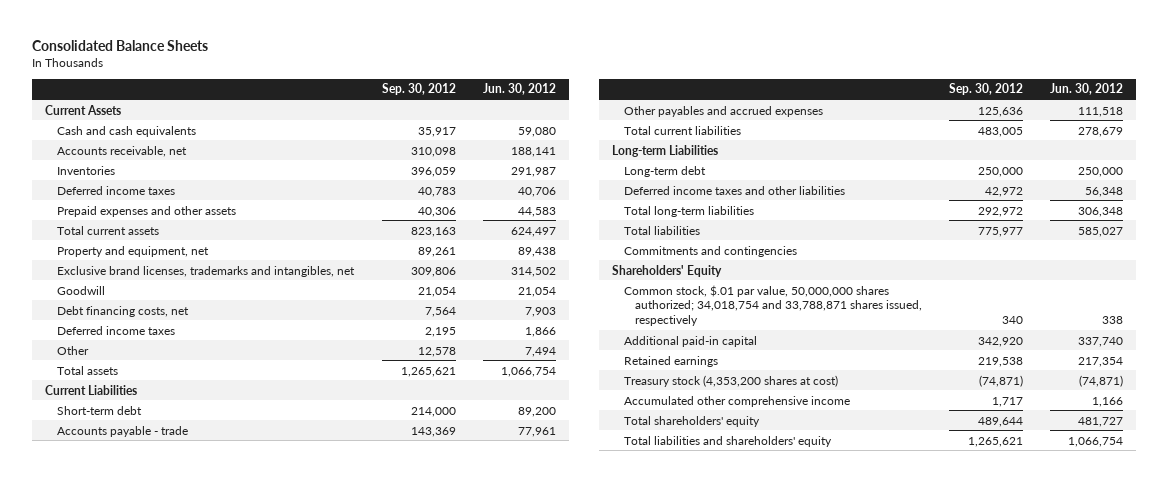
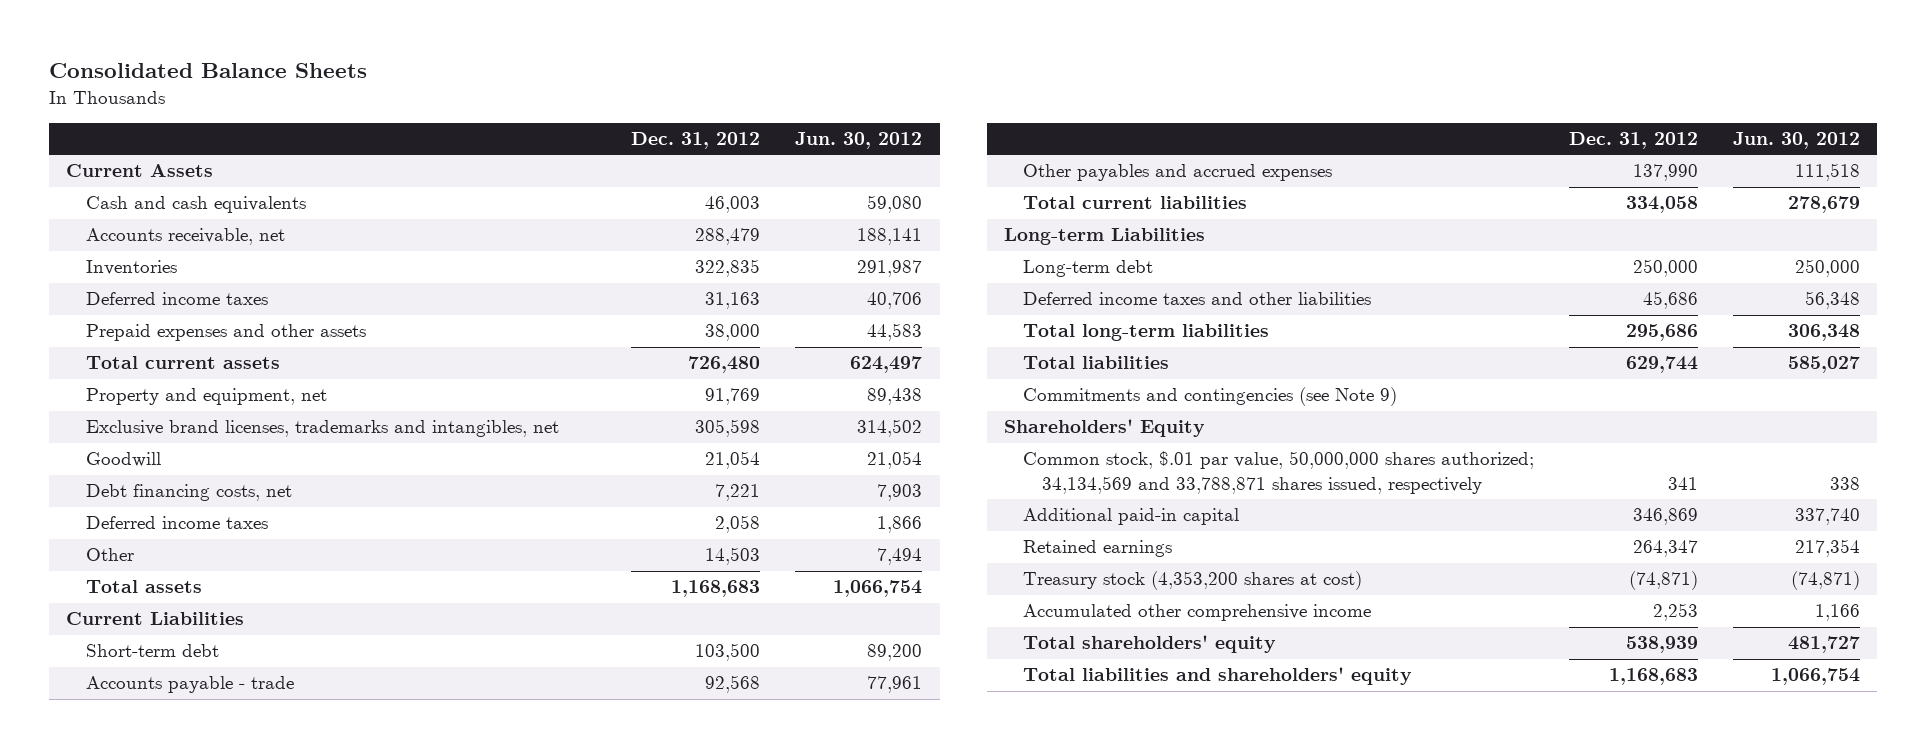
[382,83,457,96] Sep. 30, 2012 -> none
none -> [631,132,761,150] Dec. 31, 2012
[623,245,797,257] Commitments and contingencies -> [1023,387,1398,407] Commitments and contingencies (see Note 9)
[623,284,923,327] Common stock, $.01 par value, 50,000,000 shares authorized; 34,018,754 and 33,788,871 shares issued, respectively -> [1023,451,1535,494] Common stock, $.01 par value, 50,000,000 shares authorized; 34,134,569 and 33,788,871 shares issued, respectively

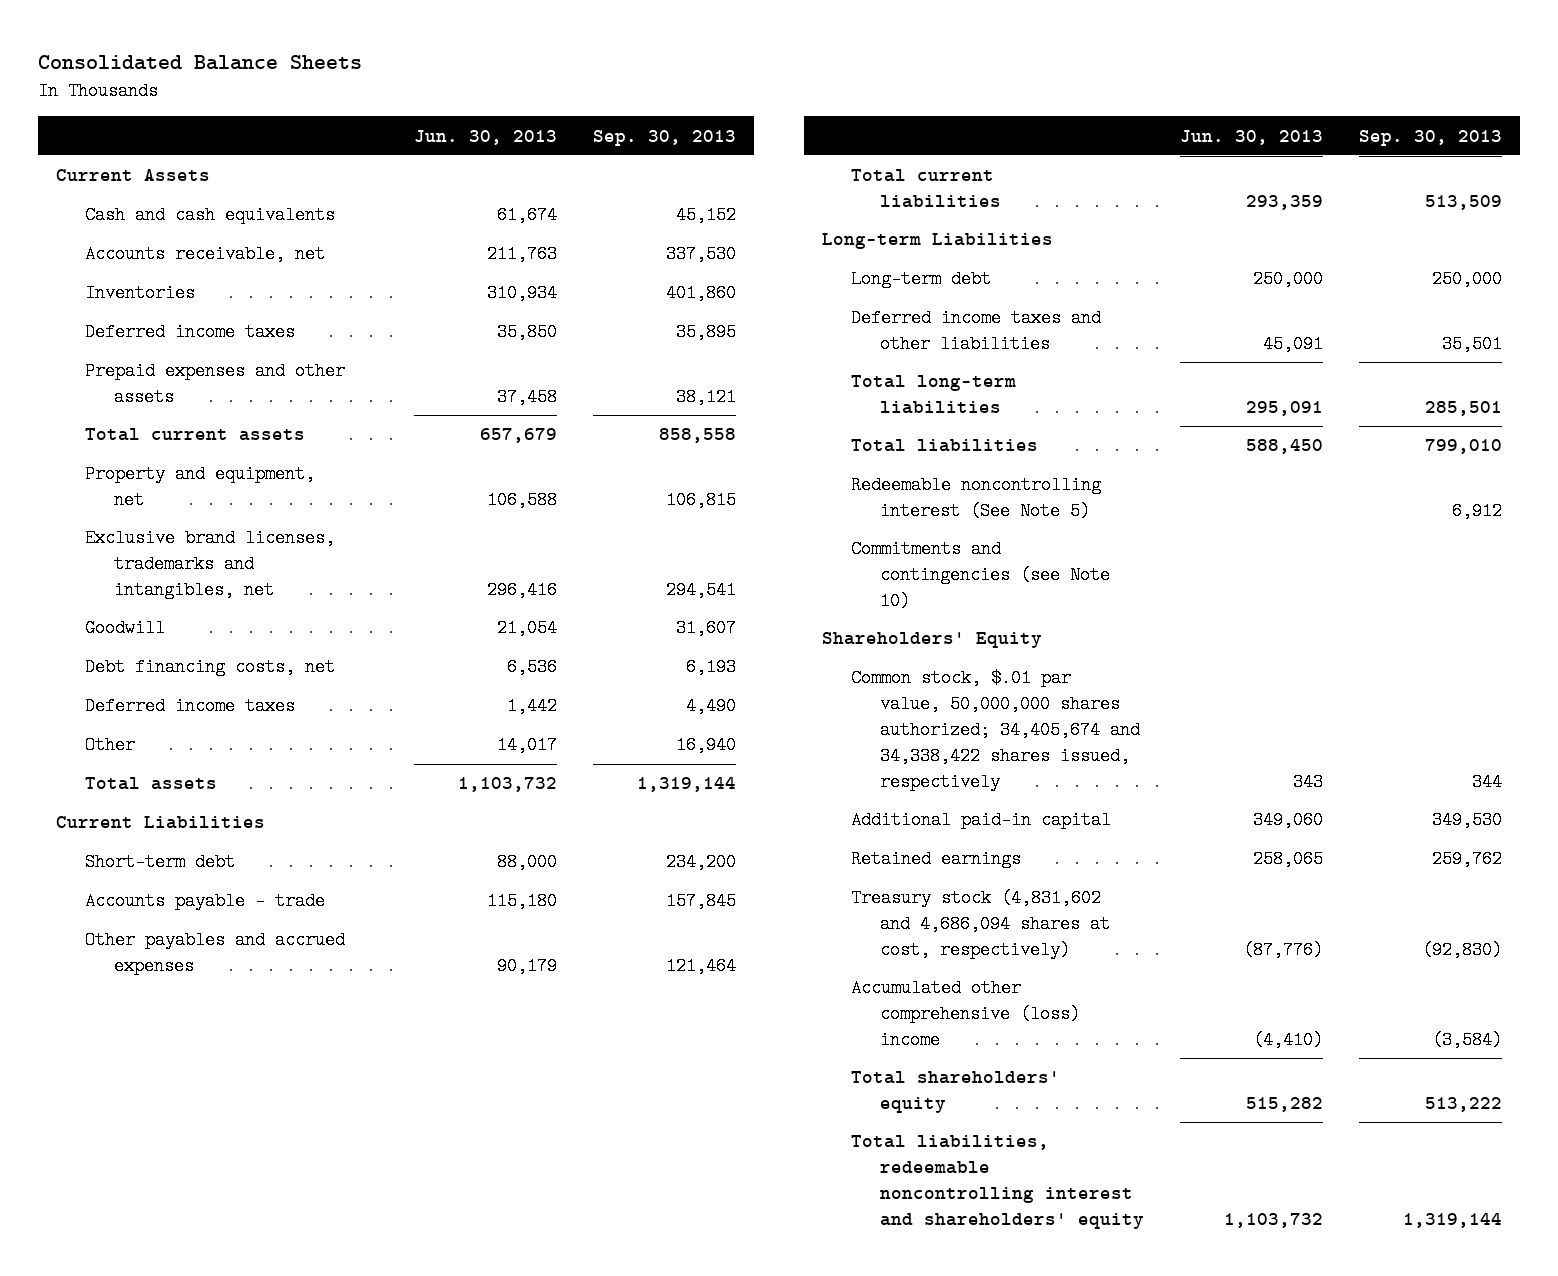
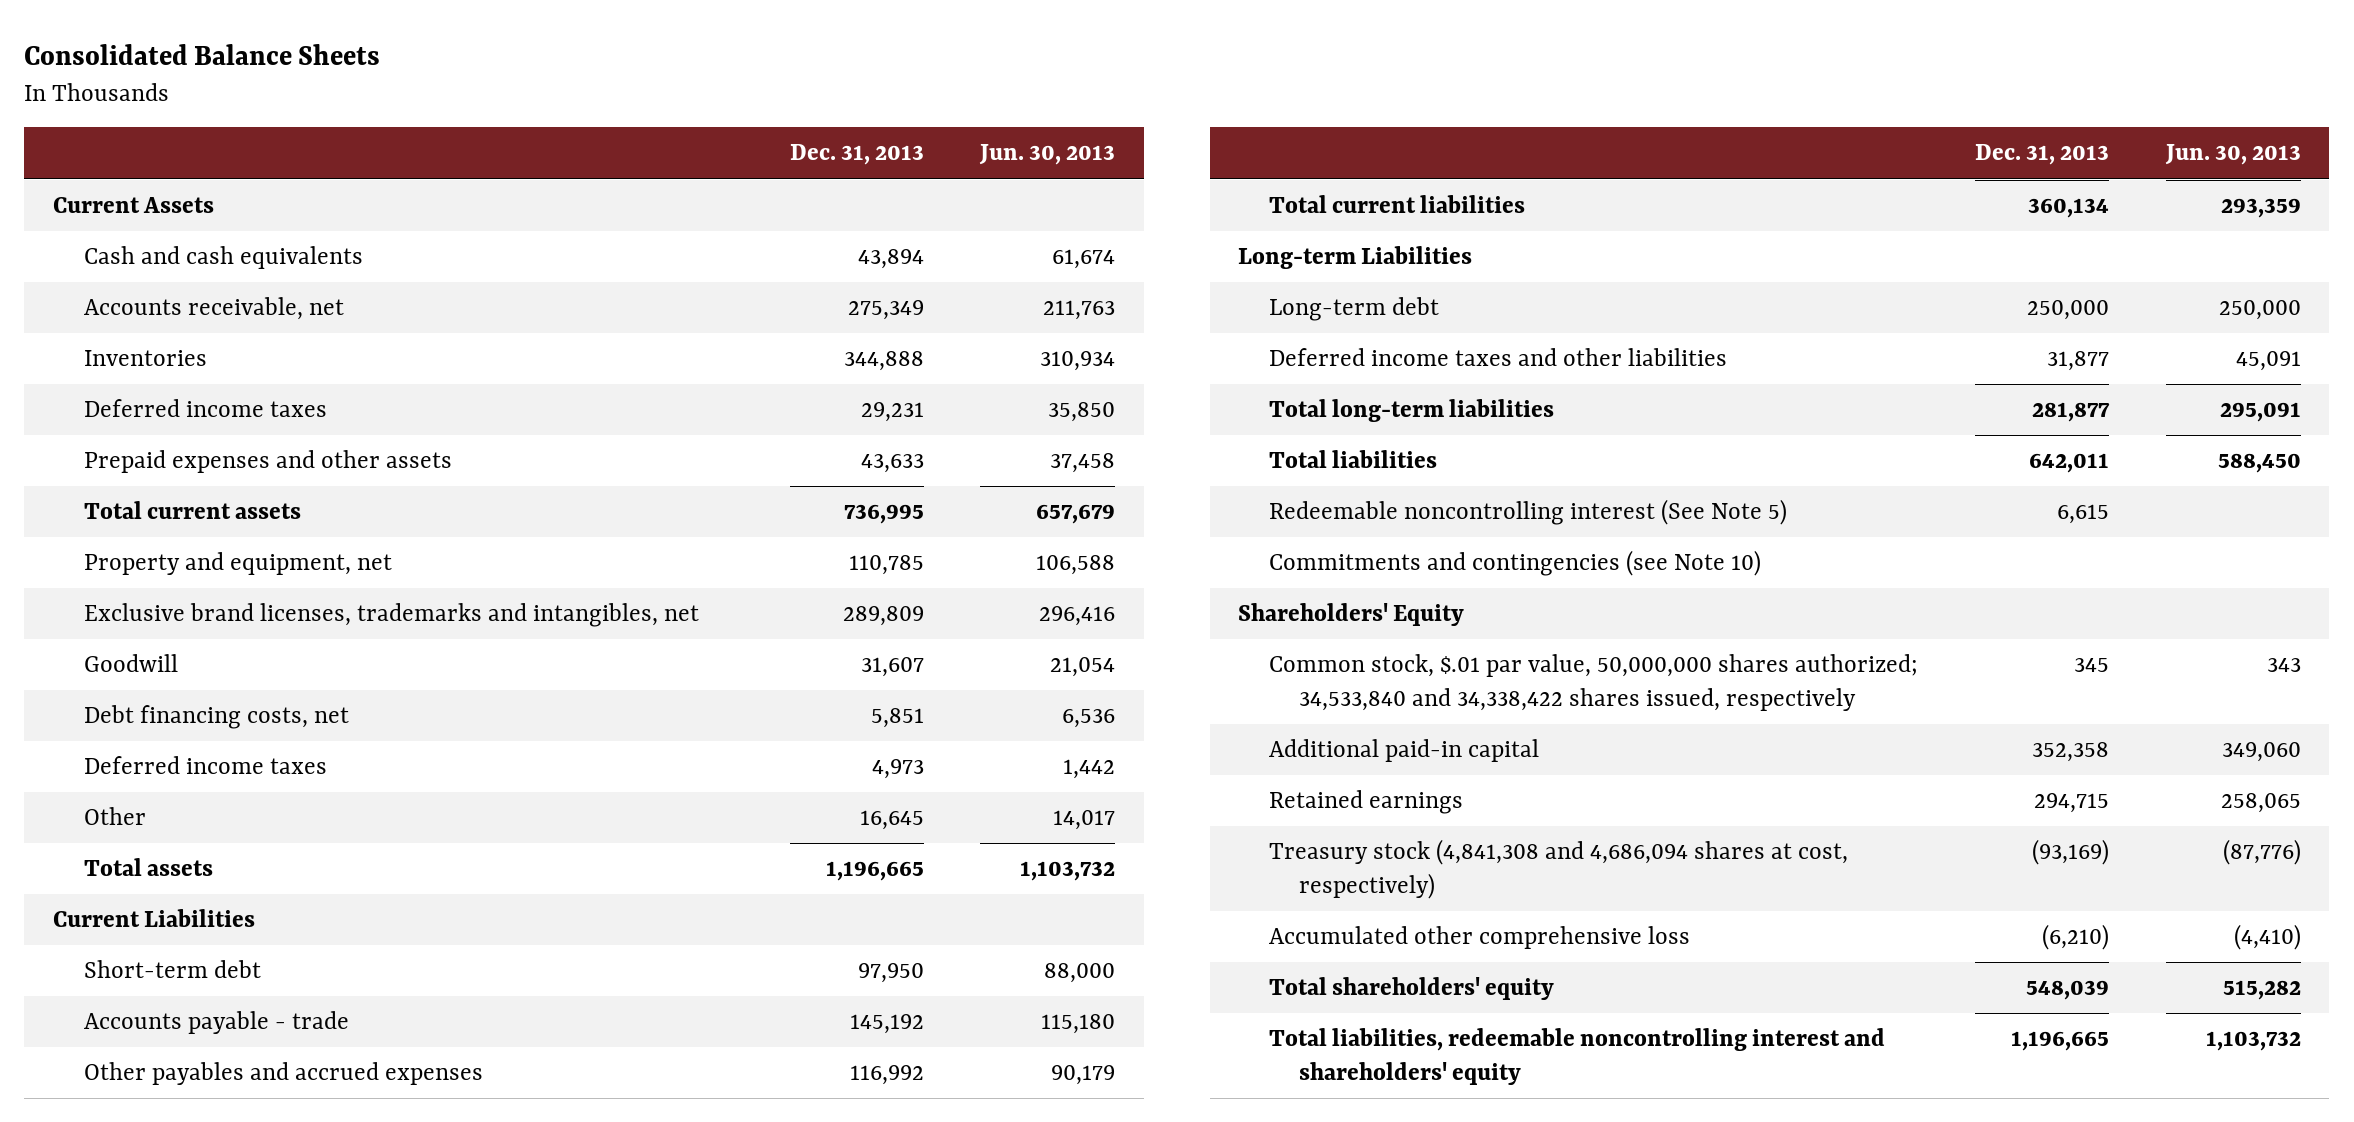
[592,129,736,146] Sep. 30, 2013 -> none
none -> [789,144,924,166] Dec. 31, 2013
[850,669,1140,791] Common stock, $.01 par value, 50,000,000 shares authorized; 34,405,674 and 34,338,422 shares issued, respectively -> [1268,654,1918,712] Common stock, $.01 par value, 50,000,000 shares authorized; 34,533,840 and 34,338,422 shares issued, respectively
[850,889,1110,960] Treasury stock (4,831,602 and 4,686,094 shares at cost, respectively) -> [1268,839,1848,900] Treasury stock (4,841,308 and 4,686,094 shares at cost, respectively)
[850,979,1080,1050] Accumulated other comprehensive (loss) income -> [1268,926,1690,950] Accumulated other comprehensive loss

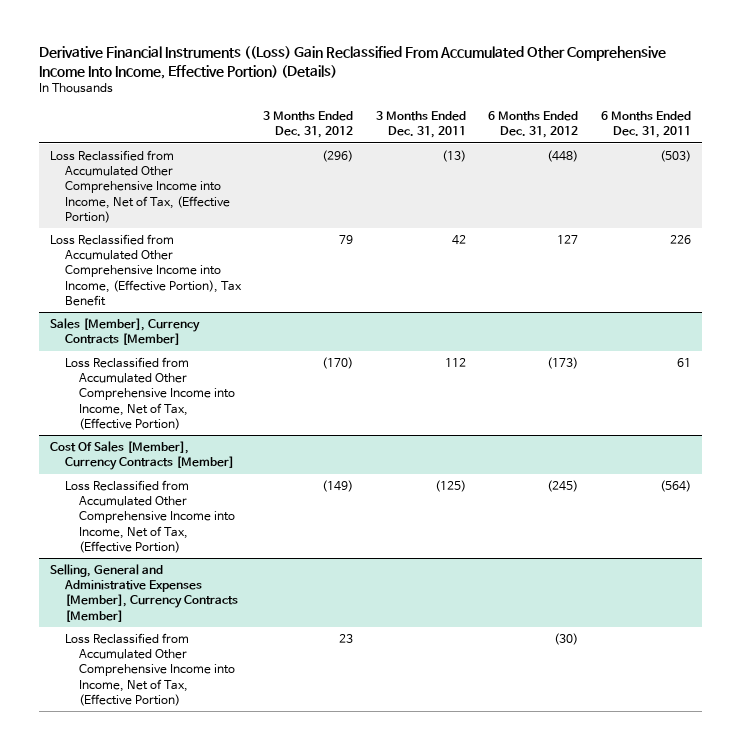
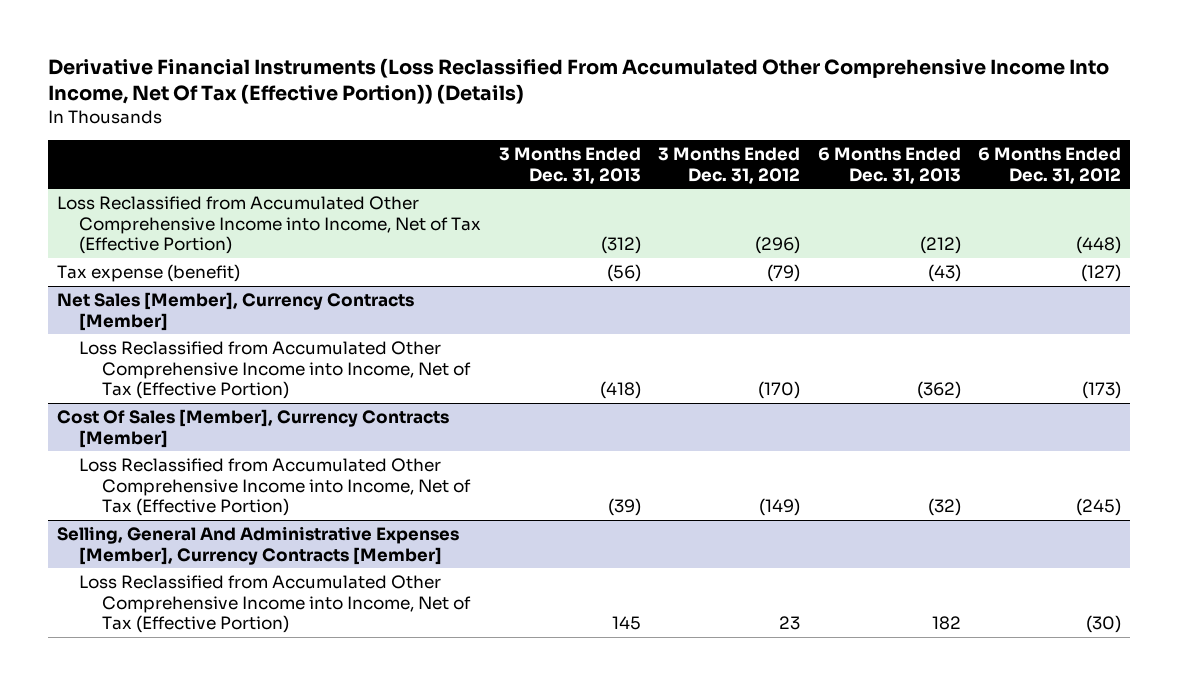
[38,46,666,79] Derivative Financial Instruments ((Loss) Gain Reclassified From Accumulated Other Comprehensive Income Into Income, Effective Portion) (Details) -> [47,58,1109,105] Derivative Financial Instruments (Loss Reclassified From Accumulated Other Comprehensive Income Into Income, Net Of Tax (Effective Portion)) (Details)
[375,111,466,139] 3 Months Ended Dec. 31, 2011 -> none
[600,111,691,139] 6 Months Ended Dec. 31, 2011 -> none
none -> [498,147,641,184] 3 Months Ended Dec. 31, 2013
none -> [817,147,961,184] 6 Months Ended Dec. 31, 2013
[49,234,242,306] Loss Reclassified from Accumulated Other Comprehensive Income into Income, (Effective Portion), Tax Benefit -> none
[49,150,230,223] Loss Reclassified from Accumulated Other Comprehensive Income into Income, Net of Tax, (Effective Portion) -> [56,196,482,254] Loss Reclassified from Accumulated Other Comprehensive Income into Income, Net of Tax (Effective Portion)
none -> [56,264,240,283] Tax expense (benefit)
[49,318,200,346] Sales [Member], Currency Contracts [Member] -> [56,292,414,331] Net Sales [Member], Currency Contracts [Member]
[64,357,236,430] Loss Reclassified from Accumulated Other Comprehensive Income into Income, Net of Tax, (Effective Portion) -> [79,341,472,399] Loss Reclassified from Accumulated Other Comprehensive Income into Income, Net of Tax (Effective Portion)
[64,480,236,553] Loss Reclassified from Accumulated Other Comprehensive Income into Income, Net of Tax, (Effective Portion) -> [79,458,472,516] Loss Reclassified from Accumulated Other Comprehensive Income into Income, Net of Tax (Effective Portion)
[49,564,238,622] Selling, General and Administrative Expenses [Member], Currency Contracts [Member] -> [56,526,459,565] Selling, General And Administrative Expenses [Member], Currency Contracts [Member]
[64,633,236,706] Loss Reclassified from Accumulated Other Comprehensive Income into Income, Net of Tax, (Effective Portion) -> [79,575,472,633] Loss Reclassified from Accumulated Other Comprehensive Income into Income, Net of Tax (Effective Portion)

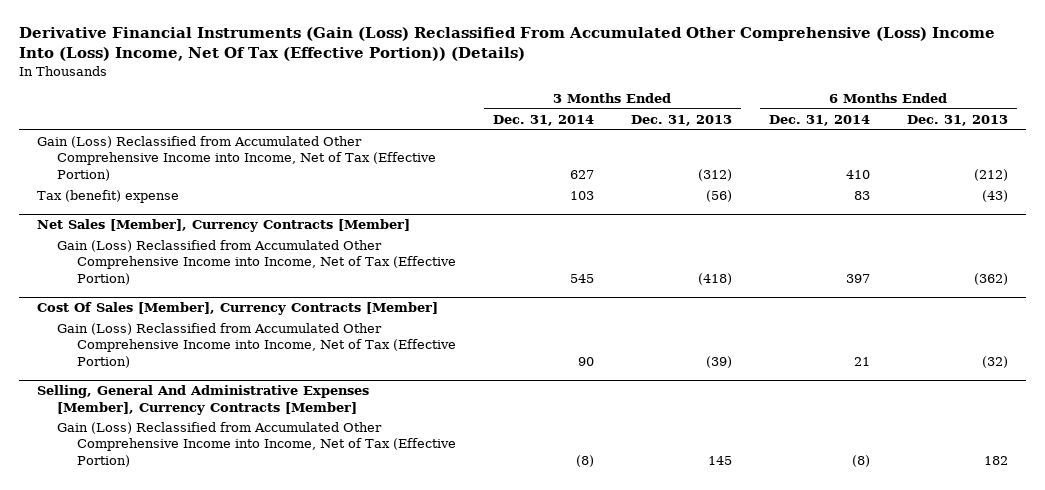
[47,58,1109,105] Derivative Financial Instruments (Loss Reclassified From Accumulated Other Comprehensive Income Into Income, Net Of Tax (Effective Portion)) (Details) -> [18,27,995,62] Derivative Financial Instruments (Gain (Loss) Reclassified From Accumulated Other Comprehensive (Loss) Income Into (Loss) Income, Net Of Tax (Effective Portion)) (Details)
[658,147,801,184] 3 Months Ended Dec. 31, 2012 -> none
[978,147,1122,184] 6 Months Ended Dec. 31, 2012 -> none
none -> [492,114,594,126] Dec. 31, 2014
none -> [768,114,870,126] Dec. 31, 2014
[56,196,482,254] Loss Reclassified from Accumulated Other Comprehensive Income into Income, Net of Tax (Effective Portion) -> [37,135,437,181] Gain (Loss) Reclassified from Accumulated Other Comprehensive Income into Income, Net of Tax (Effective Portion)
[56,264,240,283] Tax expense (benefit) -> [37,189,180,203] Tax (benefit) expense
[79,341,472,399] Loss Reclassified from Accumulated Other Comprehensive Income into Income, Net of Tax (Effective Portion) -> [57,239,457,285] Gain (Loss) Reclassified from Accumulated Other Comprehensive Income into Income, Net of Tax (Effective Portion)
[79,458,472,516] Loss Reclassified from Accumulated Other Comprehensive Income into Income, Net of Tax (Effective Portion) -> [57,322,457,368] Gain (Loss) Reclassified from Accumulated Other Comprehensive Income into Income, Net of Tax (Effective Portion)
[79,575,472,633] Loss Reclassified from Accumulated Other Comprehensive Income into Income, Net of Tax (Effective Portion) -> [57,421,457,467] Gain (Loss) Reclassified from Accumulated Other Comprehensive Income into Income, Net of Tax (Effective Portion)

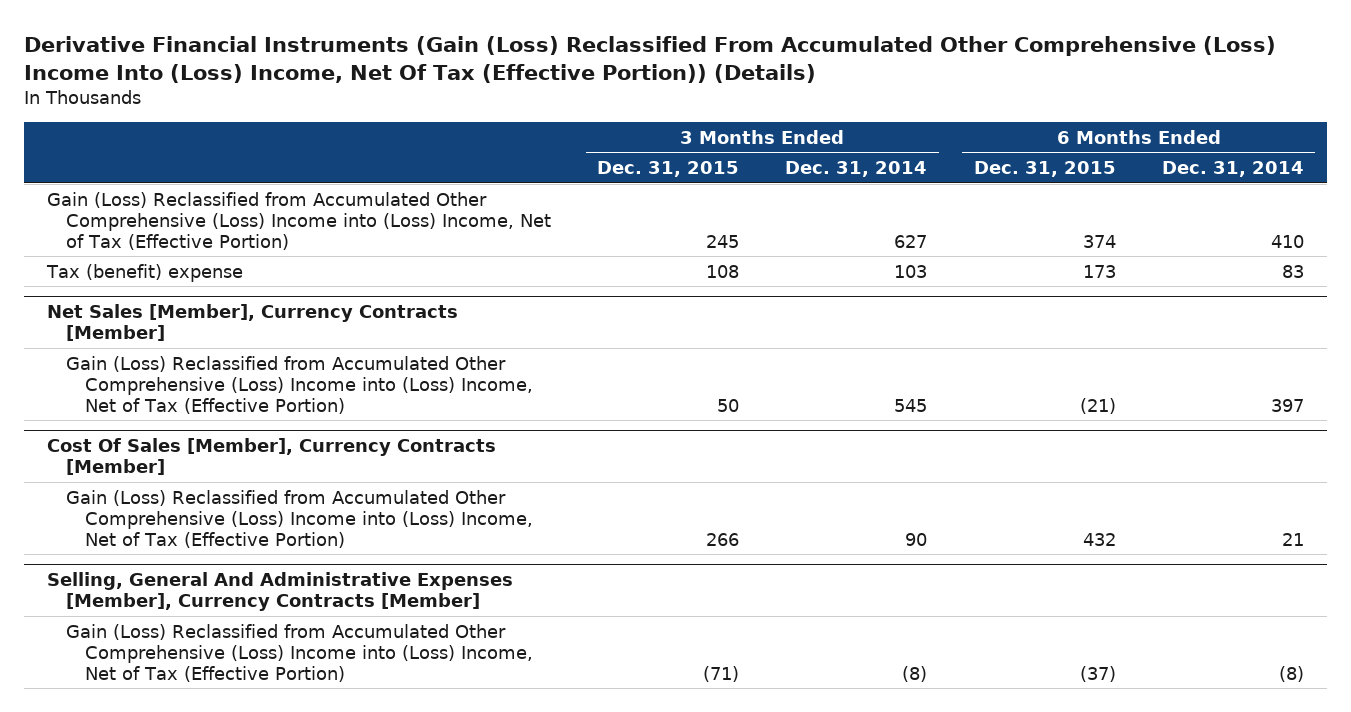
[630,114,732,126] Dec. 31, 2013 -> none
[906,114,1008,126] Dec. 31, 2013 -> none
none -> [597,161,740,178] Dec. 31, 2015
none -> [973,161,1116,178] Dec. 31, 2015
[37,135,437,181] Gain (Loss) Reclassified from Accumulated Other Comprehensive Income into Income, Net of Tax (Effective Portion) -> [46,191,552,250] Gain (Loss) Reclassified from Accumulated Other Comprehensive (Loss) Income into (Loss) Income, Net of Tax (Effective Portion)
[57,239,457,285] Gain (Loss) Reclassified from Accumulated Other Comprehensive Income into Income, Net of Tax (Effective Portion) -> [66,355,534,414] Gain (Loss) Reclassified from Accumulated Other Comprehensive (Loss) Income into (Loss) Income, Net of Tax (Effective Portion)
[57,322,457,368] Gain (Loss) Reclassified from Accumulated Other Comprehensive Income into Income, Net of Tax (Effective Portion) -> [66,489,534,548] Gain (Loss) Reclassified from Accumulated Other Comprehensive (Loss) Income into (Loss) Income, Net of Tax (Effective Portion)
[57,421,457,467] Gain (Loss) Reclassified from Accumulated Other Comprehensive Income into Income, Net of Tax (Effective Portion) -> [66,623,534,682] Gain (Loss) Reclassified from Accumulated Other Comprehensive (Loss) Income into (Loss) Income, Net of Tax (Effective Portion)

